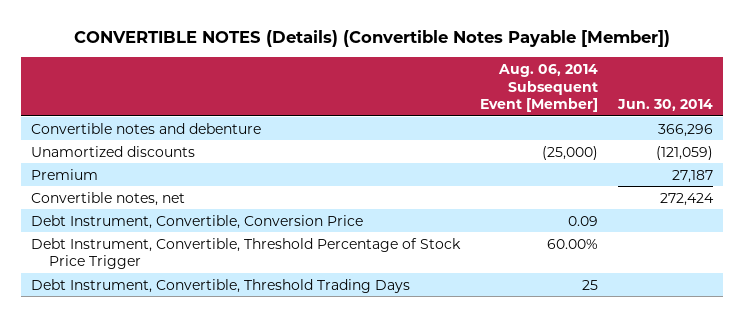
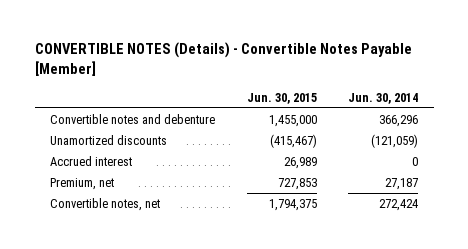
[74,30,671,48] CONVERTIBLE NOTES (Details) (Convertible Notes Payable [Member]) -> [34,42,412,77] CONVERTIBLE NOTES (Details) - Convertible Notes Payable [Member]
[480,64,599,113] Aug. 06, 2014 Subsequent Event [Member] -> none
none -> [246,92,317,104] Jun. 30, 2015
none -> [50,156,133,167] Accrued interest
[31,168,99,180] Premium -> [50,178,115,191] Premium, net
[31,214,364,229] Debt Instrument, Convertible, Conversion Price -> none
[31,237,462,270] Debt Instrument, Convertible, Threshold Percentage of Stock Price Trigger -> none
[31,278,411,293] Debt Instrument, Convertible, Threshold Trading Days -> none

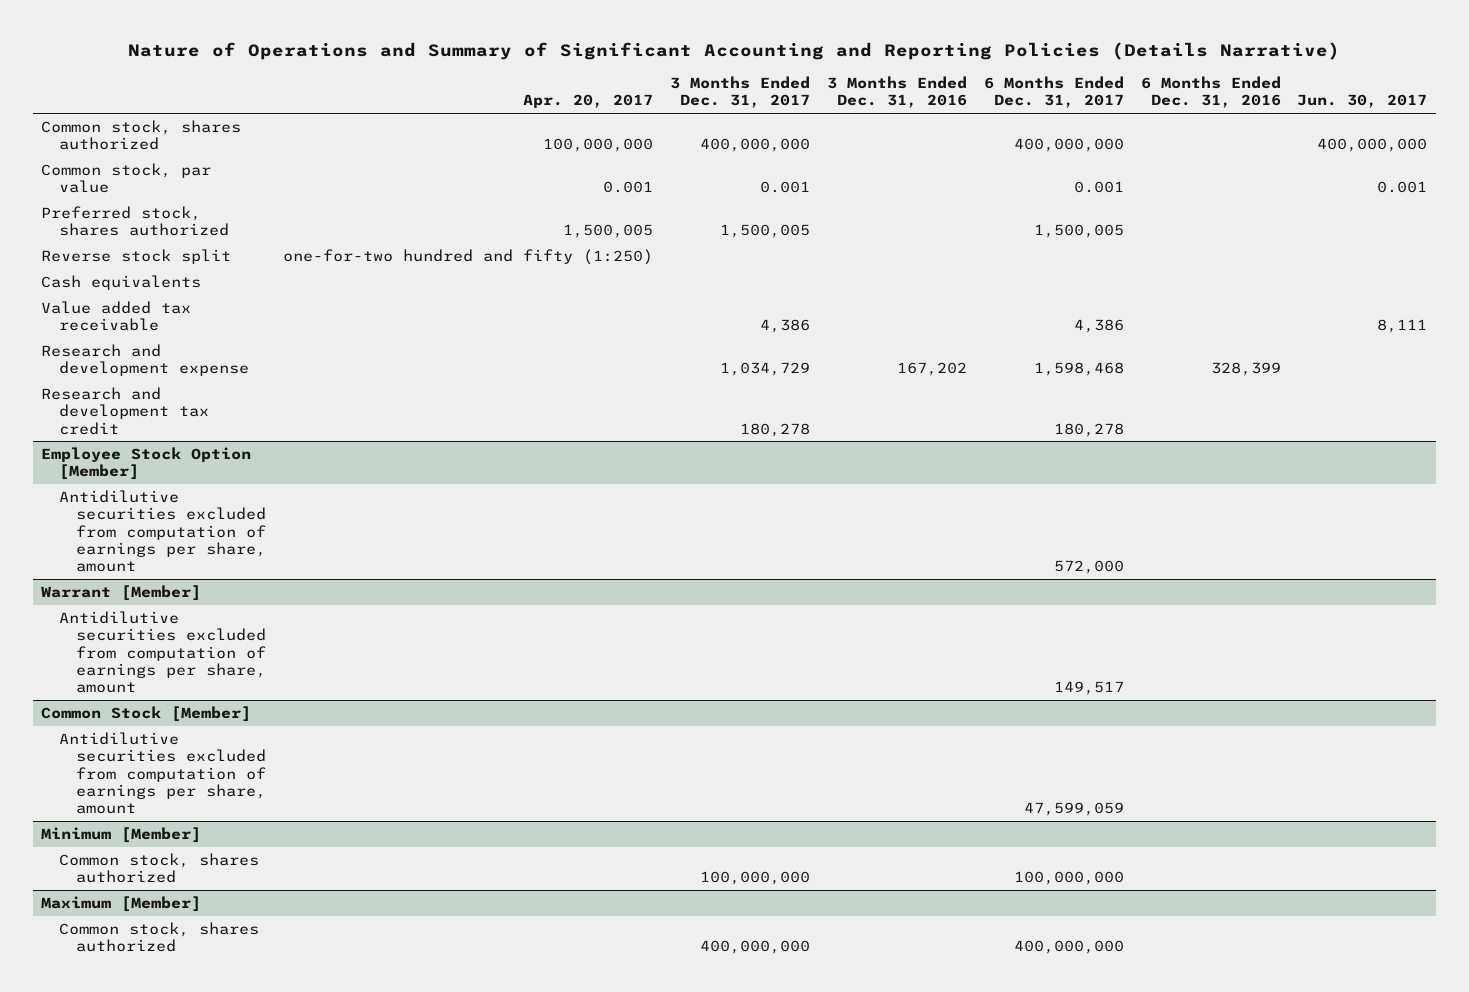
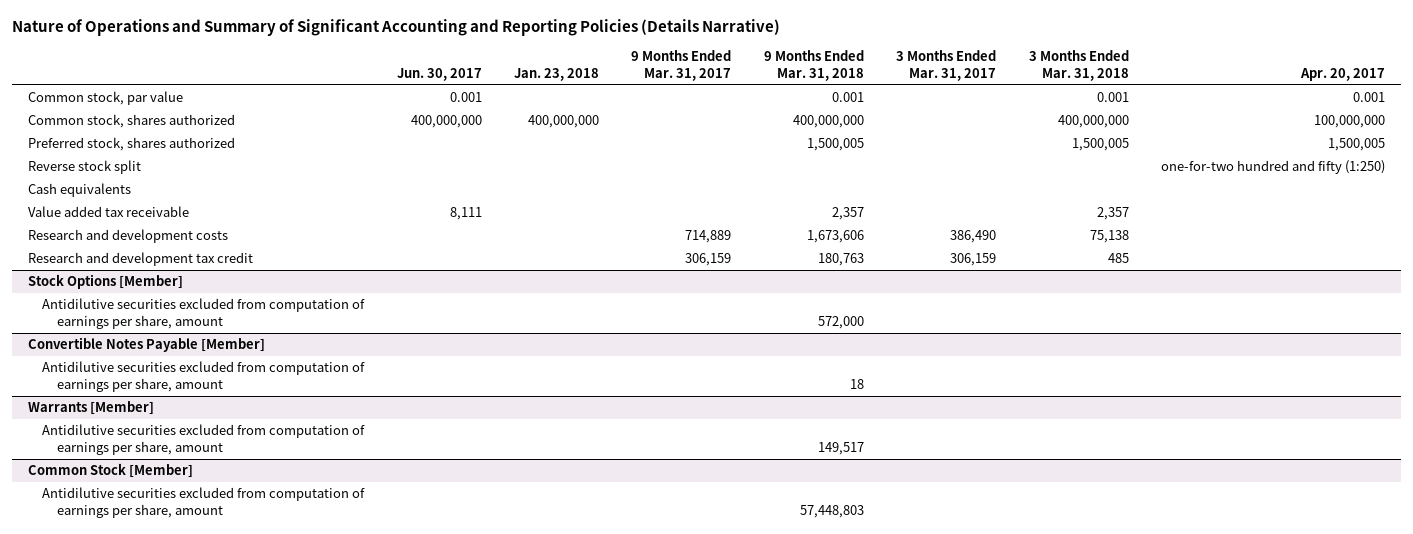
[669,75,810,109] 3 Months Ended Dec. 31, 2017 -> none
[826,75,967,109] 3 Months Ended Dec. 31, 2016 -> none
[983,75,1124,109] 6 Months Ended Dec. 31, 2017 -> none
[1140,75,1281,109] 6 Months Ended Dec. 31, 2016 -> none
none -> [514,67,600,81] Jan. 23, 2018
none -> [631,50,732,81] 9 Months Ended Mar. 31, 2017
none -> [763,50,864,81] 9 Months Ended Mar. 31, 2018
none -> [896,50,997,81] 3 Months Ended Mar. 31, 2017
none -> [1028,50,1129,81] 3 Months Ended Mar. 31, 2018
[41,119,242,151] Common stock, shares authorized -> [27,114,235,129] Common stock, shares authorized
[41,343,249,377] Research and development expense -> [27,229,228,244] Research and development costs
[41,446,252,481] Employee Stock Option [Member] -> [27,274,183,290] Stock Options [Member]
none -> [27,337,265,353] Convertible Notes Payable [Member]
none -> [42,361,366,392] Antidilutive securities excluded from computation of earnings per share, amount
[41,584,202,601] Warrant [Member] -> [27,401,154,416] Warrants [Member]
[41,826,202,843] Minimum [Member] -> none
[58,852,259,884] Common stock, shares authorized -> none
[41,895,202,912] Maximum [Member] -> none
[58,921,259,953] Common stock, shares authorized -> none

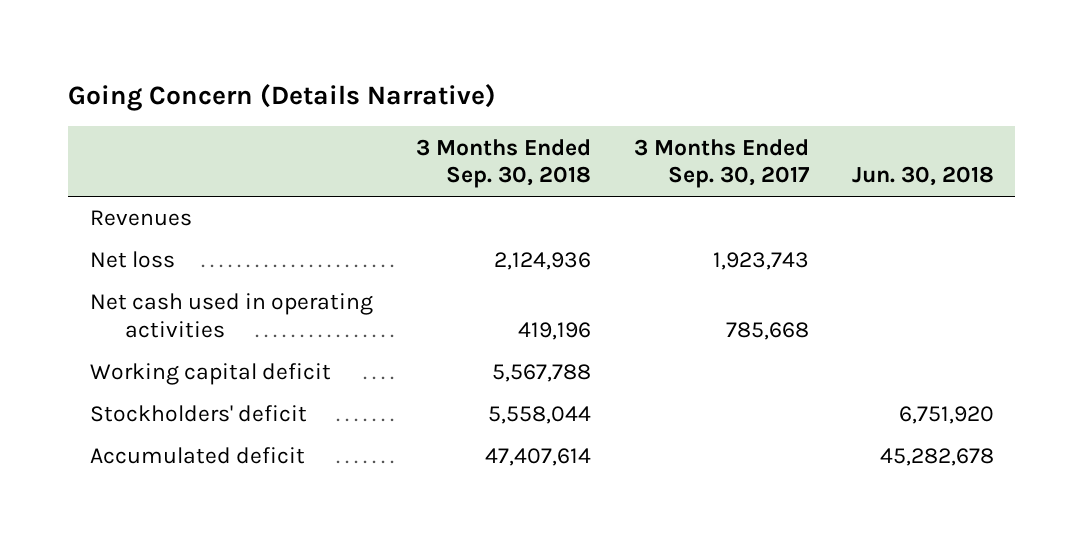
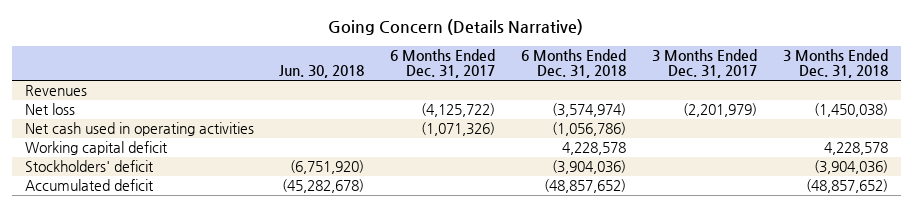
[415,138,591,189] 3 Months Ended Sep. 30, 2018 -> none
[633,138,810,189] 3 Months Ended Sep. 30, 2017 -> none
none -> [390,48,496,79] 6 Months Ended Dec. 31, 2017
none -> [521,48,627,79] 6 Months Ended Dec. 31, 2018
none -> [651,48,757,79] 3 Months Ended Dec. 31, 2017
none -> [782,48,888,79] 3 Months Ended Dec. 31, 2018
[898,406,994,425] 6,751,920 -> [290,160,365,175] (6,751,920)
[879,448,994,467] 45,282,678 -> [282,179,365,194] (45,282,678)

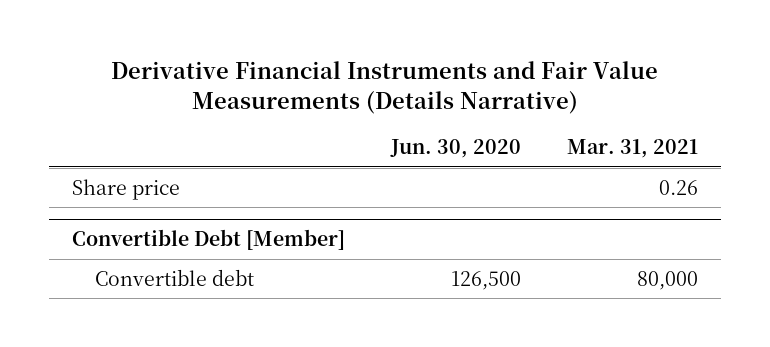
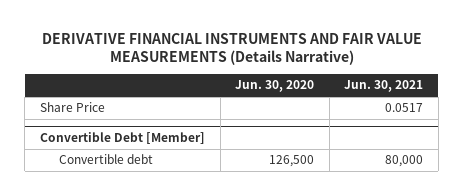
[111,60,659,114] Derivative Financial Instruments and Fair Value Measurements (Details Narrative) -> [41,32,422,66] DERIVATIVE FINANCIAL INSTRUMENTS AND FAIR VALUE MEASUREMENTS (Details Narrative)
[567,139,699,159] Mar. 31, 2021 -> none
none -> [344,80,424,93] Jun. 30, 2021
[71,178,180,200] Share price -> [40,102,106,113] Share Price

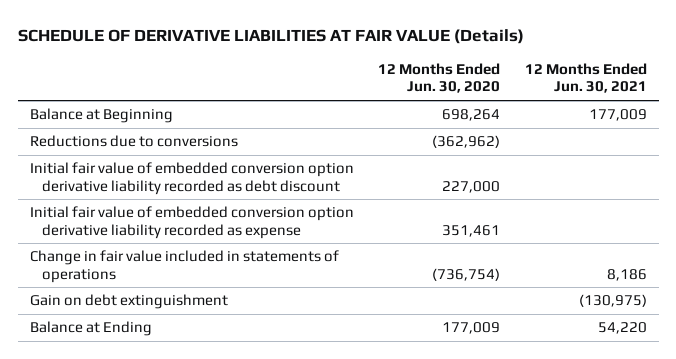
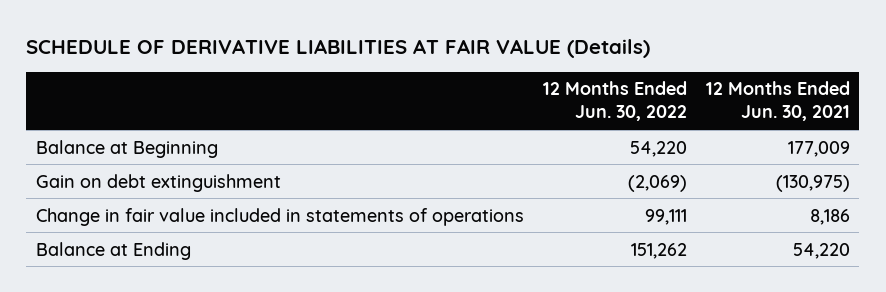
[378,62,501,94] 12 Months Ended Jun. 30, 2020 -> none
none -> [542,81,687,122] 12 Months Ended Jun. 30, 2022
[29,135,238,148] Reductions due to conversions -> none
[29,162,354,195] Initial fair value of embedded conversion option derivative liability recorded as debt discount -> none
[29,206,354,239] Initial fair value of embedded conversion option derivative liability recorded as expense -> none
[29,250,339,283] Change in fair value included in statements of operations -> [35,207,524,226] Change in fair value included in statements of operations

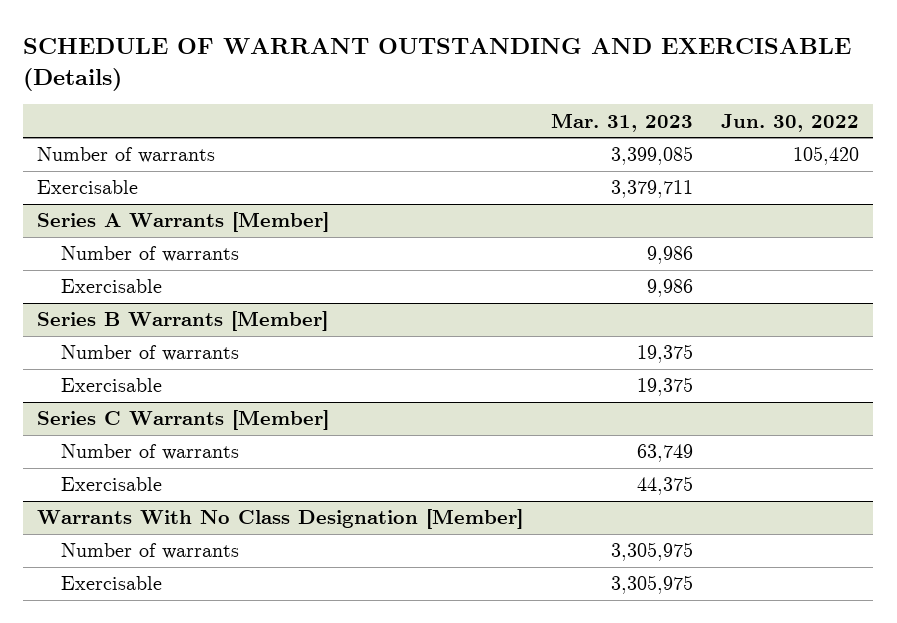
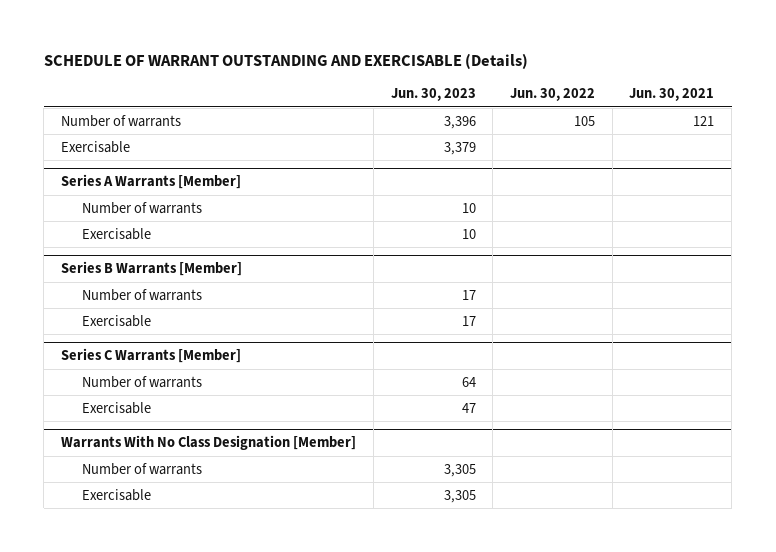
[551,112,694,132] Mar. 31, 2023 -> none
none -> [390,88,476,102] Jun. 30, 2023
none -> [629,88,715,102] Jun. 30, 2021
[793,146,860,166] 105,420 -> [573,115,595,126] 105

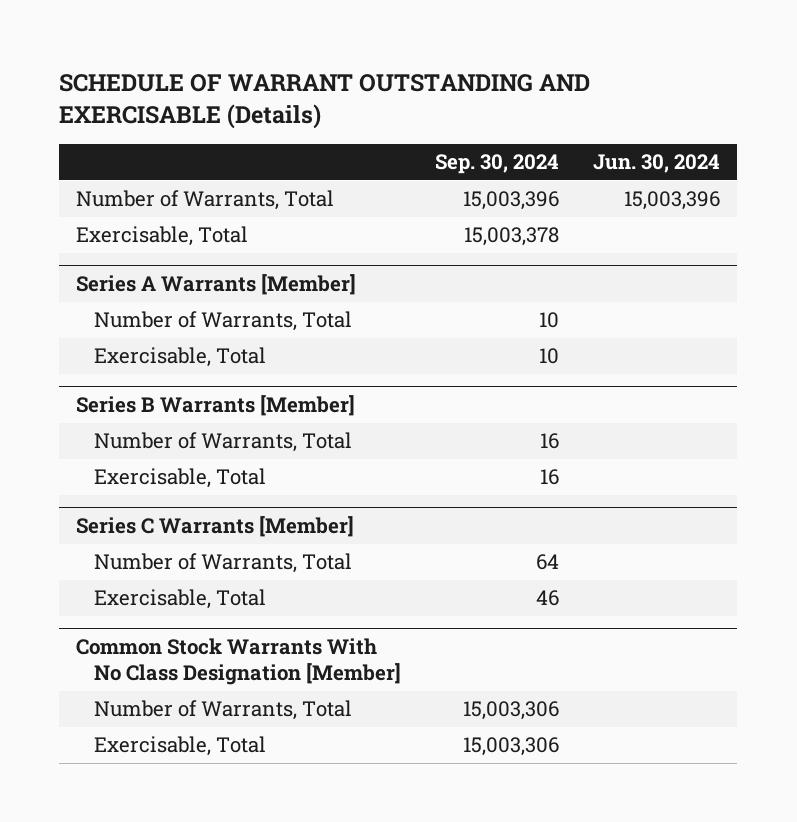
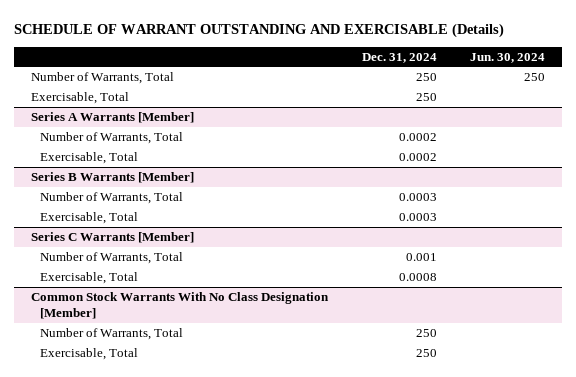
[434,154,559,175] Sep. 30, 2024 -> none
none -> [361,52,437,63] Dec. 31, 2024
[624,191,721,211] 15,003,396 -> [524,73,546,82] 250

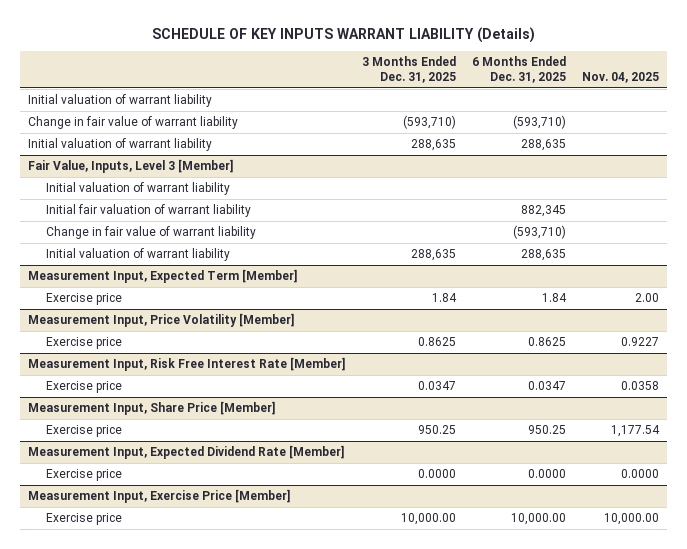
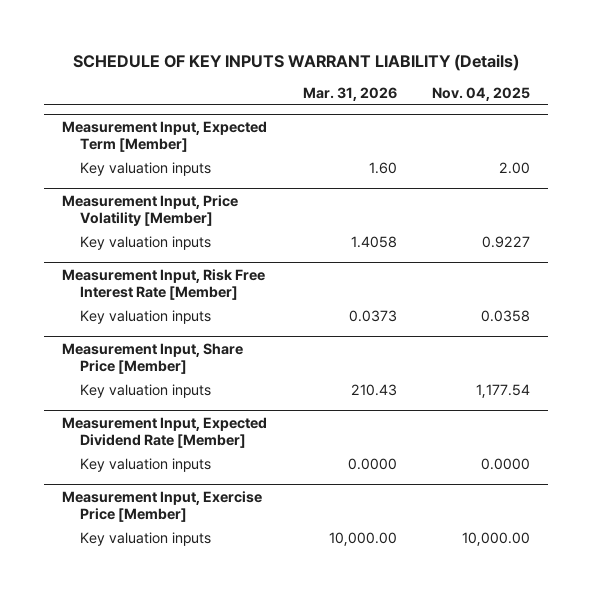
[362,56,457,84] 3 Months Ended Dec. 31, 2025 -> none
[472,56,567,84] 6 Months Ended Dec. 31, 2025 -> none
none -> [302,87,397,102] Mar. 31, 2026
[28,94,213,108] Initial valuation of warrant liability -> none
[28,116,239,130] Change in fair value of warrant liability -> none
[28,138,213,152] Initial valuation of warrant liability -> none
[28,159,235,174] Fair Value, Inputs, Level 3 [Member] -> none
[46,182,231,196] Initial valuation of warrant liability -> none
[46,204,252,218] Initial fair valuation of warrant liability -> none
[46,226,257,240] Change in fair value of warrant liability -> none
[46,248,231,262] Initial valuation of warrant liability -> none
[46,293,123,306] Exercise price -> [80,161,212,176] Key valuation inputs
[46,337,123,350] Exercise price -> [80,235,212,250] Key valuation inputs
[46,381,123,394] Exercise price -> [80,309,212,324] Key valuation inputs
[46,425,123,438] Exercise price -> [80,383,212,398] Key valuation inputs
[46,469,123,482] Exercise price -> [80,457,212,472] Key valuation inputs
[46,513,123,526] Exercise price -> [80,531,212,546] Key valuation inputs

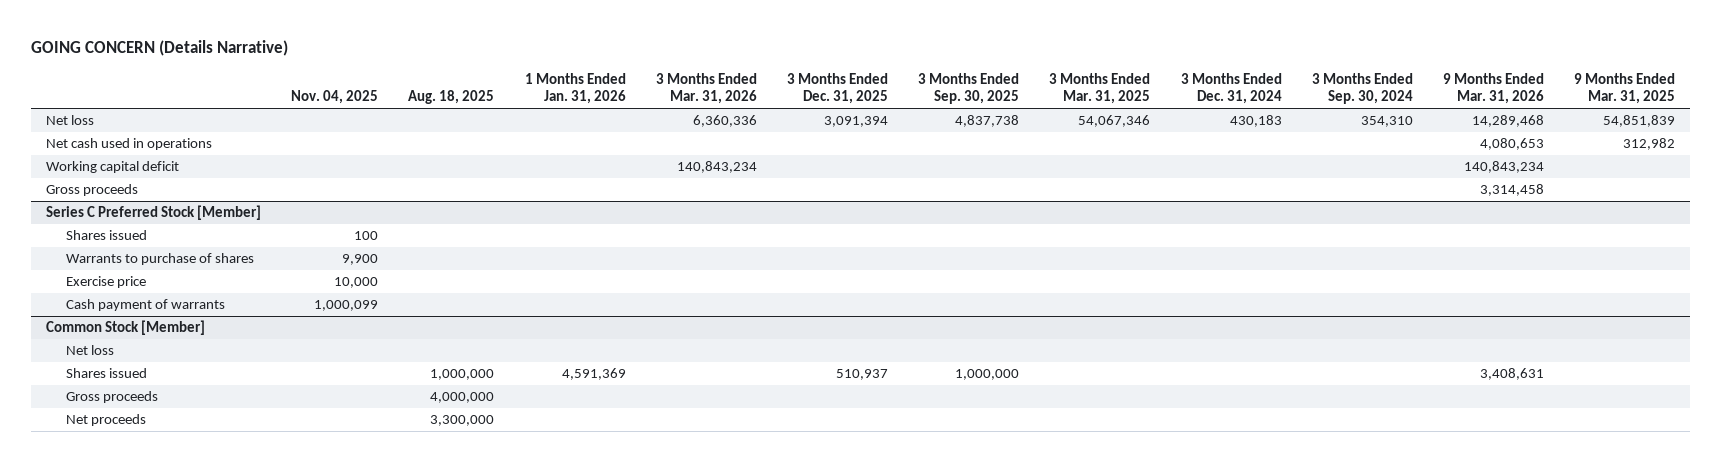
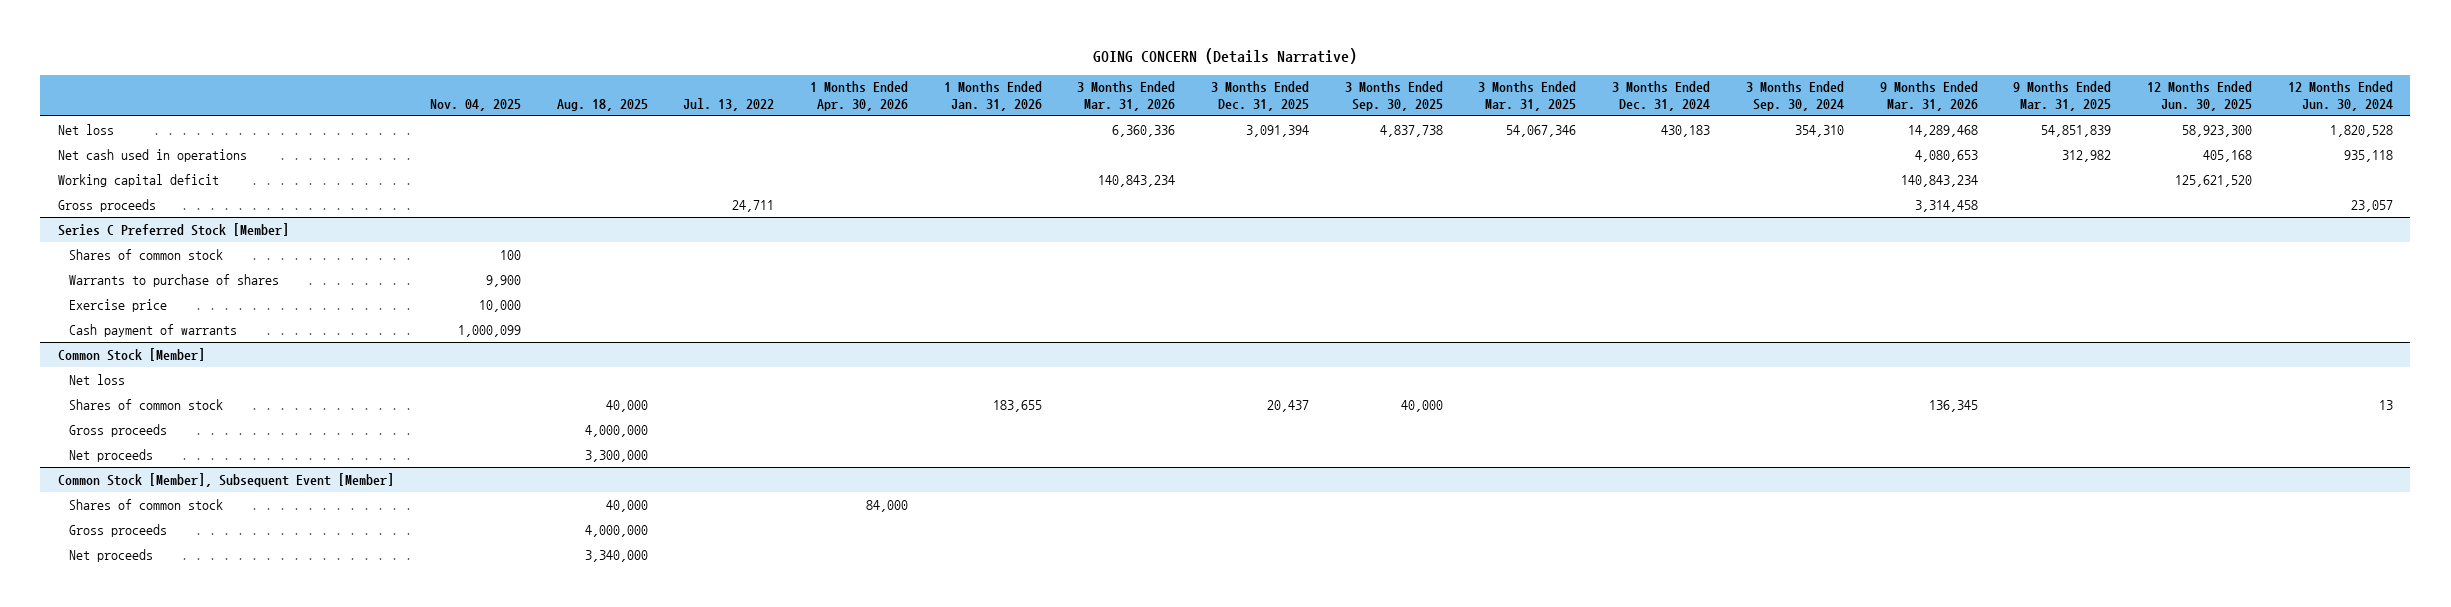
none -> [683,97,775,111] Jul. 13, 2022
none -> [810,81,909,111] 1 Months Ended Apr. 30, 2026
none -> [2146,81,2252,111] 12 Months Ended Jun. 30, 2025
none -> [2287,81,2393,111] 12 Months Ended Jun. 30, 2024
[66,230,148,241] Shares issued -> [69,248,224,260] Shares of common stock
[66,368,148,379] Shares issued -> [69,398,224,410] Shares of common stock
[430,369,495,381] 1,000,000 -> [605,399,648,412] 40,000
[561,368,626,381] 4,591,369 -> [992,399,1042,412] 183,655
[836,369,889,381] 510,937 -> [1267,399,1310,412] 20,437
[955,369,1020,381] 1,000,000 -> [1400,399,1443,412] 40,000
[1480,368,1545,381] 3,408,631 -> [1928,399,1978,412] 136,345
none -> [58,472,395,487] Common Stock [Member], Subsequent Event [Member]
none -> [69,498,224,510] Shares of common stock
none -> [69,523,168,537] Gross proceeds
none -> [69,548,154,562] Net proceeds

